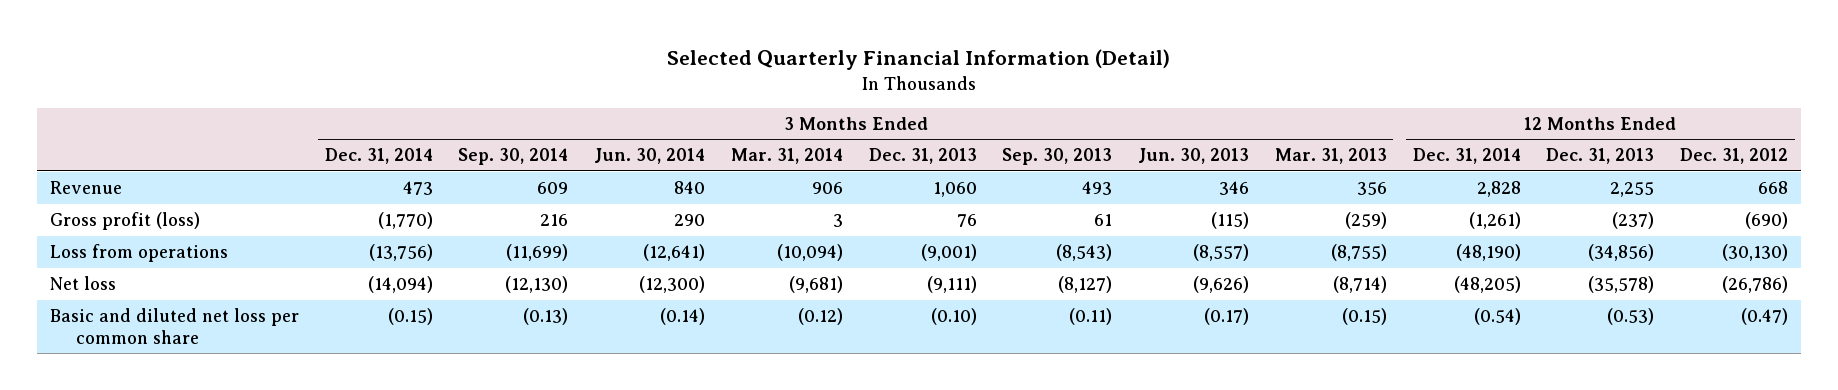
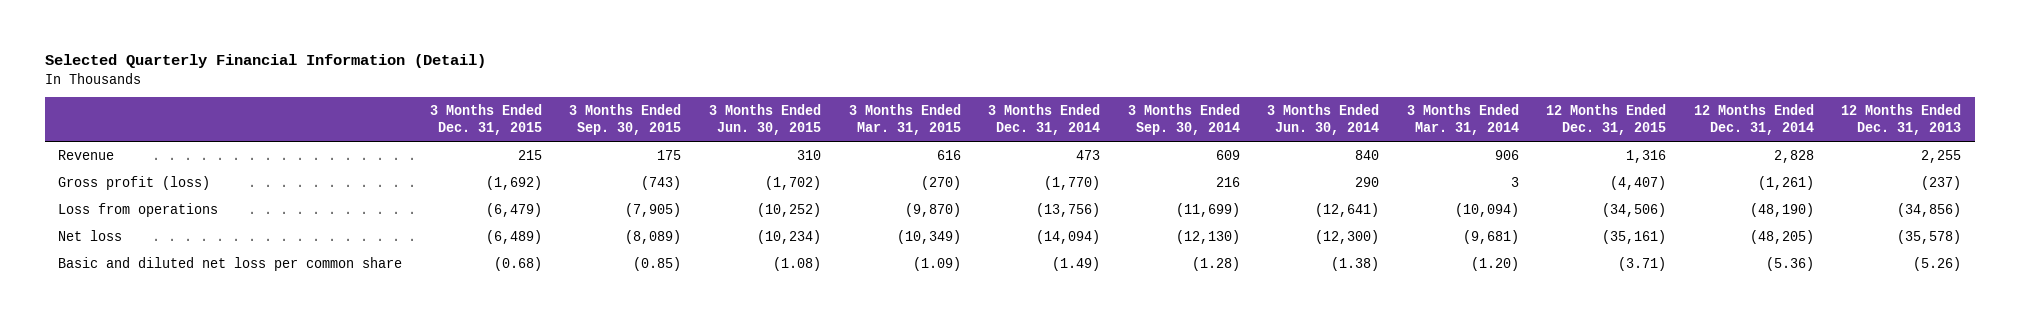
[868,148,977,165] Dec. 31, 2013 -> none
[1002,148,1113,166] Sep. 30, 2013 -> none
[1138,148,1250,165] Jun. 30, 2013 -> none
[1274,148,1387,165] Mar. 31, 2013 -> none
[1680,148,1789,165] Dec. 31, 2012 -> none
none -> [429,103,542,136] 3 Months Ended Dec. 31, 2015
none -> [569,103,682,136] 3 Months Ended Sep. 30, 2015
none -> [708,103,821,136] 3 Months Ended Jun. 30, 2015
none -> [848,103,961,136] 3 Months Ended Mar. 31, 2015
none -> [1546,103,1667,136] 12 Months Ended Dec. 31, 2015
[387,308,433,326] (0.15) -> [1052,256,1101,271] (1.49)
[523,308,569,326] (0.13) -> [1191,256,1240,271] (1.28)
[660,308,706,326] (0.14) -> [1331,256,1380,271] (1.38)
[797,308,843,326] (0.12) -> [1470,256,1519,271] (1.20)
[1473,308,1521,326] (0.54) -> [1765,256,1814,271] (5.36)
[1607,308,1655,326] (0.53) -> [1913,256,1962,271] (5.26)

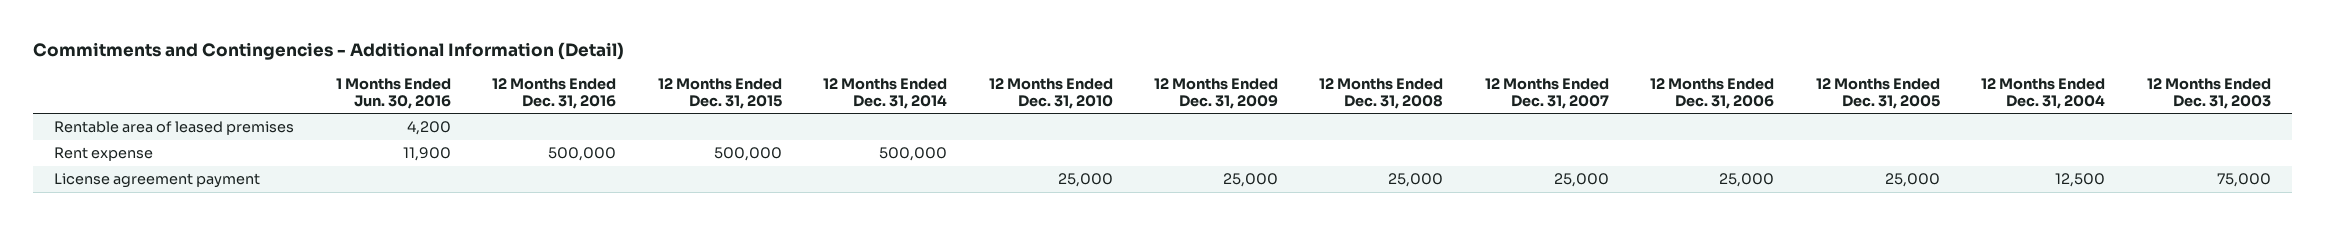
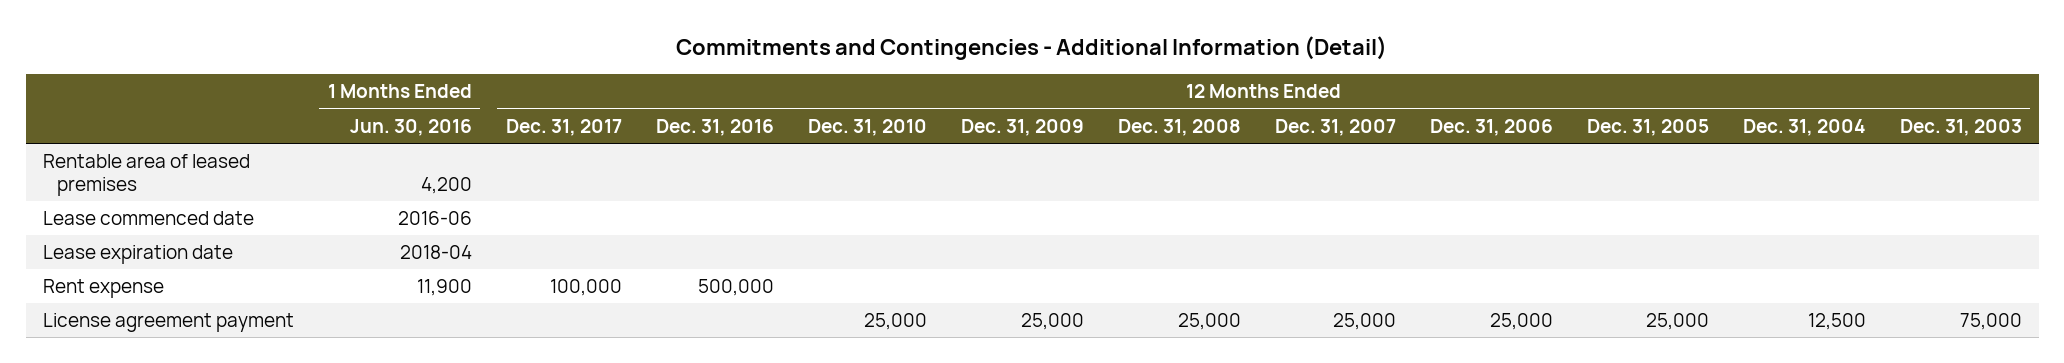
[657,77,782,109] 12 Months Ended Dec. 31, 2015 -> none
[823,77,948,109] 12 Months Ended Dec. 31, 2014 -> none
none -> [505,118,622,136] Dec. 31, 2017
none -> [42,211,254,226] Lease commenced date
none -> [42,245,233,265] Lease expiration date

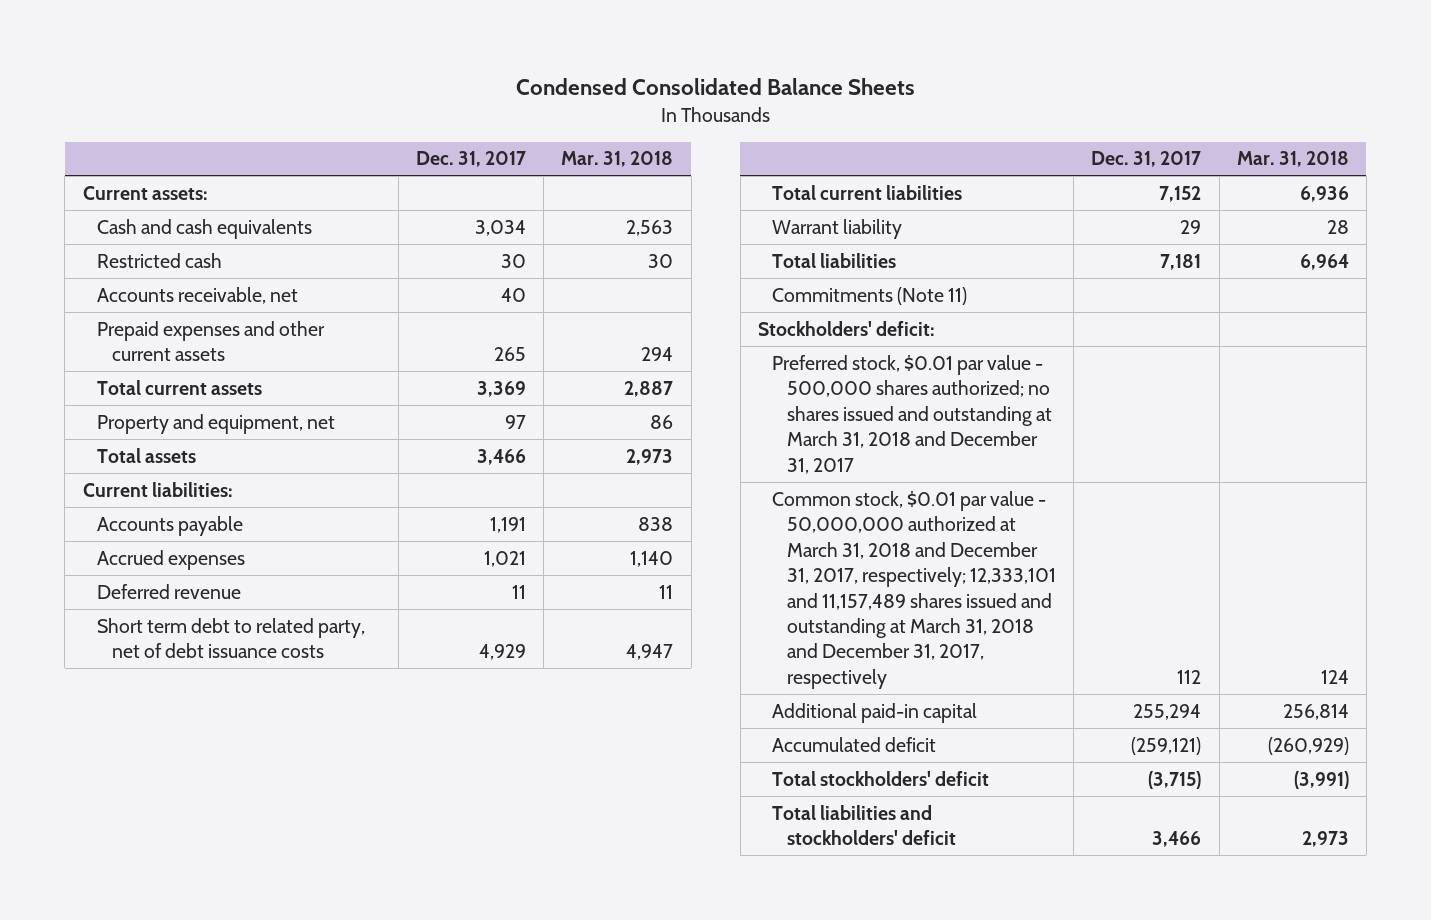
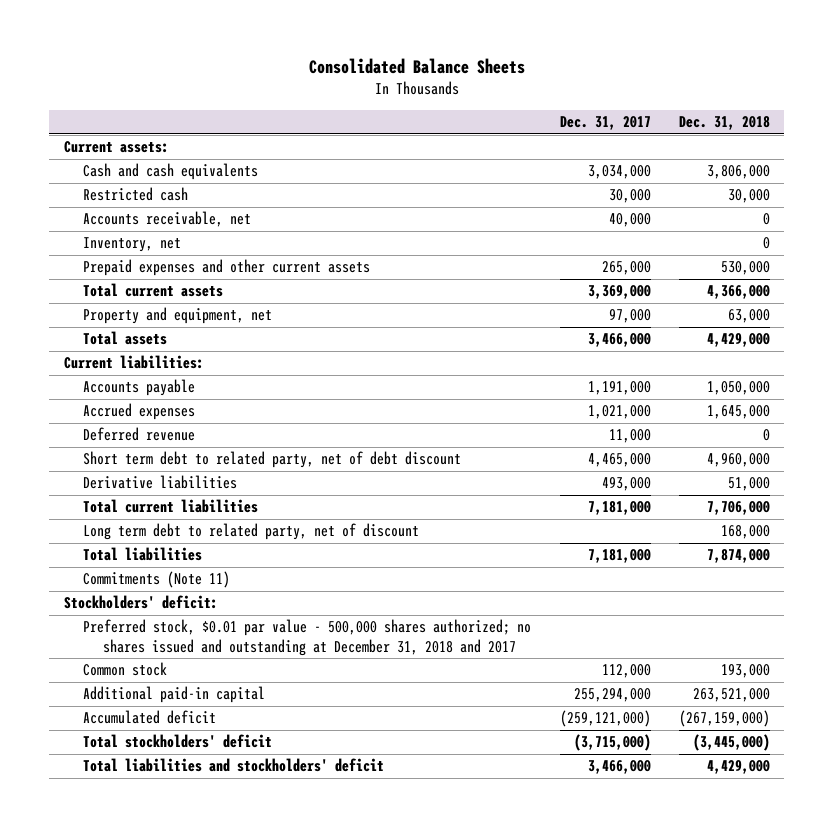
[515,78,915,96] Condensed Consolidated Balance Sheets -> [308,58,525,75] Consolidated Balance Sheets
[561,151,674,168] Mar. 31, 2018 -> none
none -> [679,116,771,131] Dec. 31, 2018
[474,219,526,236] 3,034 -> [587,165,651,180] 3,034,000
[500,253,526,268] 30 -> [608,189,651,204] 30,000
[500,287,526,302] 40 -> [608,213,651,228] 40,000
none -> [83,237,182,253] Inventory, net
[493,347,526,362] 265 -> [601,261,651,276] 265,000
[476,380,526,397] 3,369 -> [587,285,651,300] 3,369,000
[504,414,526,429] 97 -> [608,309,651,324] 97,000
[476,448,526,465] 3,466 -> [587,333,651,348] 3,466,000
[772,218,903,239] Warrant liability -> none
[489,516,526,533] 1,191 -> [587,381,651,396] 1,191,000
[483,550,526,567] 1,021 -> [587,405,651,420] 1,021,000
[511,584,526,599] 11 -> [608,429,651,444] 11,000
[97,617,366,659] Short term debt to related party, net of debt issuance costs -> [83,451,462,469] Short term debt to related party, net of debt discount
[478,644,526,661] 4,929 -> [587,453,651,468] 4,465,000
none -> [83,475,238,490] Derivative liabilities
[1159,185,1202,202] 7,152 -> [587,501,651,516] 7,181,000
none -> [83,523,420,541] Long term debt to related party, net of discount
[1160,253,1202,270] 7,181 -> [587,549,651,564] 7,181,000
[772,490,1056,689] Common stock, $0.01 par value - 50,000,000 authorized at March 31, 2018 and December 31, 2017, respectively; 12,333,101 and 11,157,489 shares issued and outstanding at March 31, 2018 and December 31, 2017, respectively -> none
[772,354,1052,474] Preferred stock, $0.01 par value - 500,000 shares authorized; no shares issued and outstanding at March 31, 2018 and December 31, 2017 -> [83,619,532,656] Preferred stock, $0.01 par value - 500,000 shares authorized; no shares issued and outstanding at December 31, 2018 and 2017
none -> [83,662,168,677] Common stock
[1133,703,1202,720] 255,294 -> [573,688,651,703] 255,294,000
[1131,736,1202,755] (259,121) -> [559,710,651,728] (259,121,000)
[1148,770,1202,789] (3,715) -> [573,734,651,752] (3,715,000)
[1152,831,1202,848] 3,466 -> [587,760,651,775] 3,466,000

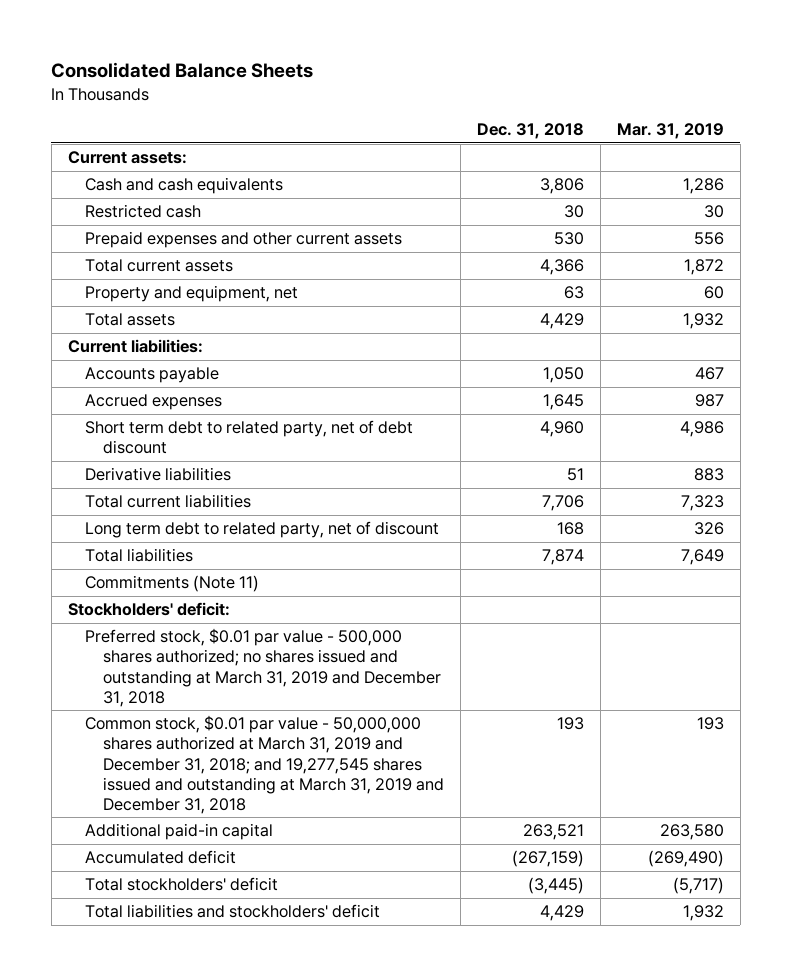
[559,116,651,131] Dec. 31, 2017 -> none
none -> [616,123,724,140] Mar. 31, 2019
[83,211,252,228] Accounts receivable, net -> none
[83,237,182,253] Inventory, net -> none
[707,165,771,180] 3,806,000 -> [539,178,584,195] 3,806
[728,189,771,204] 30,000 -> [563,205,584,219] 30
[721,261,771,276] 530,000 -> [553,232,584,246] 530
[707,285,771,300] 4,366,000 -> [539,259,584,276] 4,366
[728,309,771,324] 63,000 -> [563,286,584,300] 63
[707,333,771,348] 4,429,000 -> [539,313,584,330] 4,429
[83,427,196,442] Deferred revenue -> none
[707,381,771,396] 1,050,000 -> [542,367,584,384] 1,050
[707,405,771,420] 1,645,000 -> [542,394,584,411] 1,645
[707,453,771,468] 4,960,000 -> [539,421,584,438] 4,960
[728,477,771,492] 51,000 -> [566,468,584,482] 51
[707,501,771,516] 7,706,000 -> [541,495,584,512] 7,706
[721,525,771,540] 168,000 -> [556,522,584,536] 168
[707,549,771,564] 7,874,000 -> [541,549,584,566] 7,874
[83,662,168,677] Common stock -> none
[83,619,532,656] Preferred stock, $0.01 par value - 500,000 shares authorized; no shares issued and outstanding at December 31, 2018 and 2017 -> [85,628,441,707] Preferred stock, $0.01 par value - 500,000 shares authorized; no shares issued and outstanding at March 31, 2019 and December 31, 2018
none -> [85,715,444,814] Common stock, $0.01 par value - 50,000,000 shares authorized at March 31, 2019 and December 31, 2018; and 19,277,545 shares issued and outstanding at March 31, 2019 and December 31, 2018
[693,688,771,703] 263,521,000 -> [522,824,584,841] 263,521
[679,710,771,728] (267,159,000) -> [511,850,584,868] (267,159)
[693,734,771,752] (3,445,000) -> [527,877,584,895] (3,445)
[707,760,771,775] 4,429,000 -> [539,905,584,922] 4,429

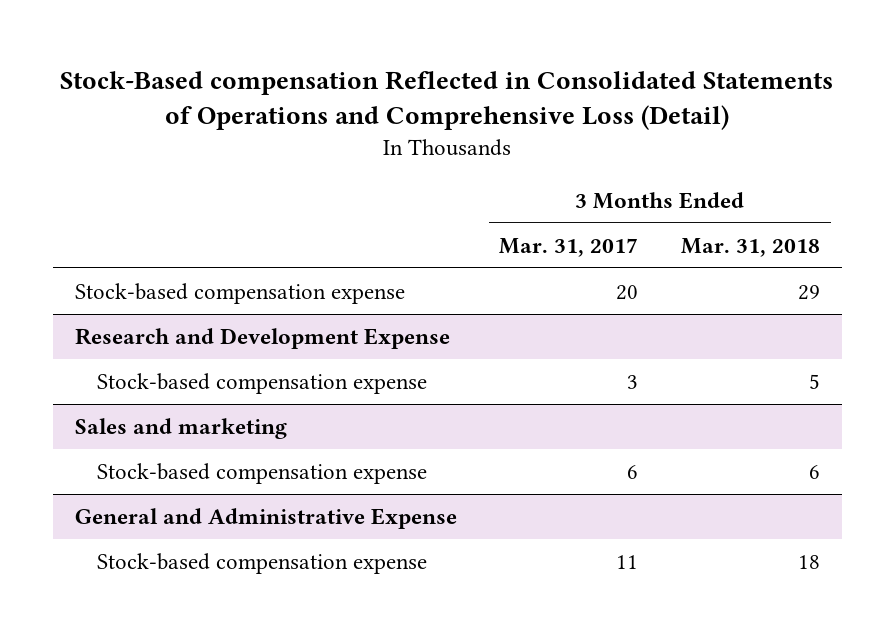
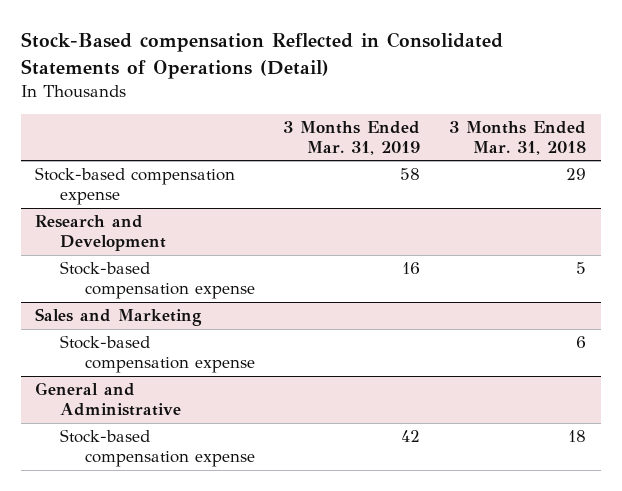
[60,70,834,131] Stock-Based compensation Reflected in Consolidated Statements of Operations and Comprehensive Loss (Detail) -> [20,32,503,79] Stock-Based compensation Reflected in Consolidated Statements of Operations (Detail)
[499,237,639,257] Mar. 31, 2017 -> none
none -> [283,120,421,155] 3 Months Ended Mar. 31, 2019
[74,327,450,349] Research and Development Expense -> [35,215,166,251] Research and Development
[74,417,287,439] Sales and marketing -> [35,308,203,327] Sales and Marketing
[74,507,457,529] General and Administrative Expense -> [35,382,181,416] General and Administrative

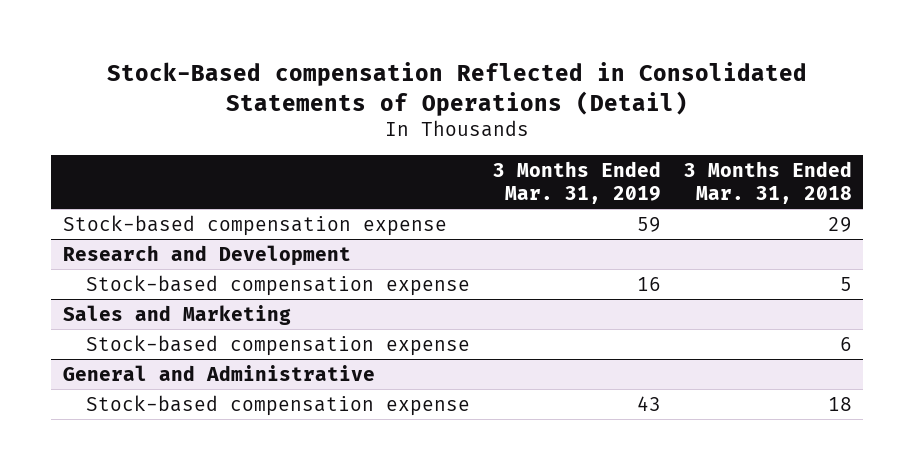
[400,168,421,181] 58 -> [636,216,661,232] 59
[401,430,421,443] 42 -> [636,395,661,411] 43

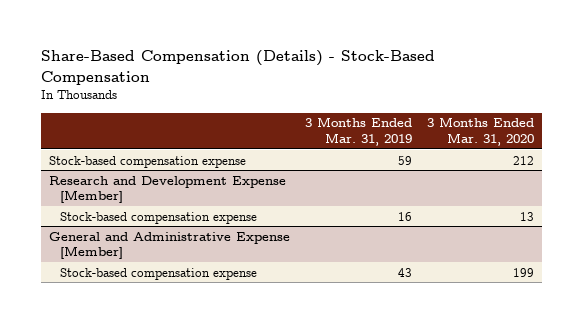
[107,61,808,116] Stock-Based compensation Reflected in Consolidated Statements of Operations (Detail) -> [40,50,435,85] Share-Based Compensation (Details) - Stock-Based Compensation
[683,161,852,204] 3 Months Ended Mar. 31, 2018 -> none
none -> [427,117,535,146] 3 Months Ended Mar. 31, 2020
[62,244,351,266] Research and Development -> [48,175,286,204] Research and Development Expense [Member]
[62,304,291,325] Sales and Marketing -> none
[85,334,470,356] Stock-based compensation expense -> none
[62,364,375,381] General and Administrative -> [48,231,290,260] General and Administrative Expense [Member]

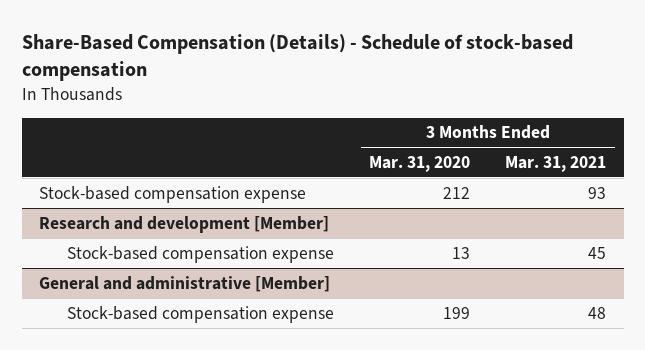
[40,50,435,85] Share-Based Compensation (Details) - Stock-Based Compensation -> [21,34,573,82] Share-Based Compensation (Details) - Schedule of stock-based compensation
[304,117,412,146] 3 Months Ended Mar. 31, 2019 -> none
none -> [505,155,607,172] Mar. 31, 2021
[48,175,286,204] Research and Development Expense [Member] -> [39,215,330,233] Research and development [Member]
[48,231,290,260] General and Administrative Expense [Member] -> [39,275,331,292] General and administrative [Member]

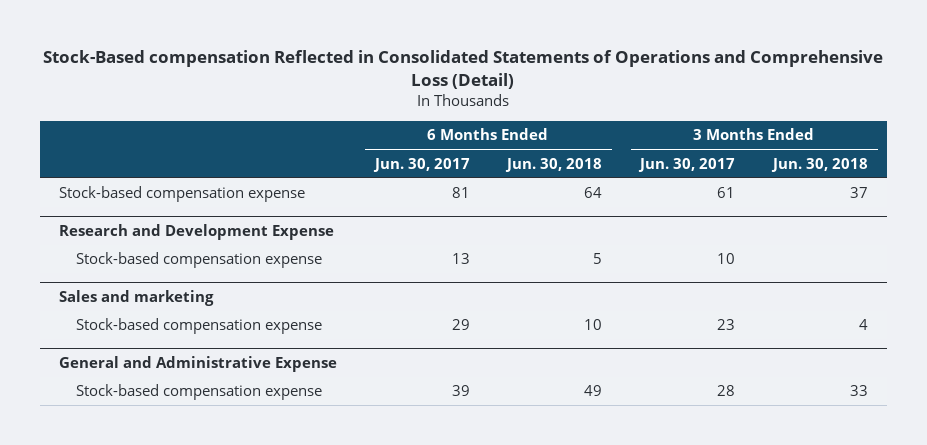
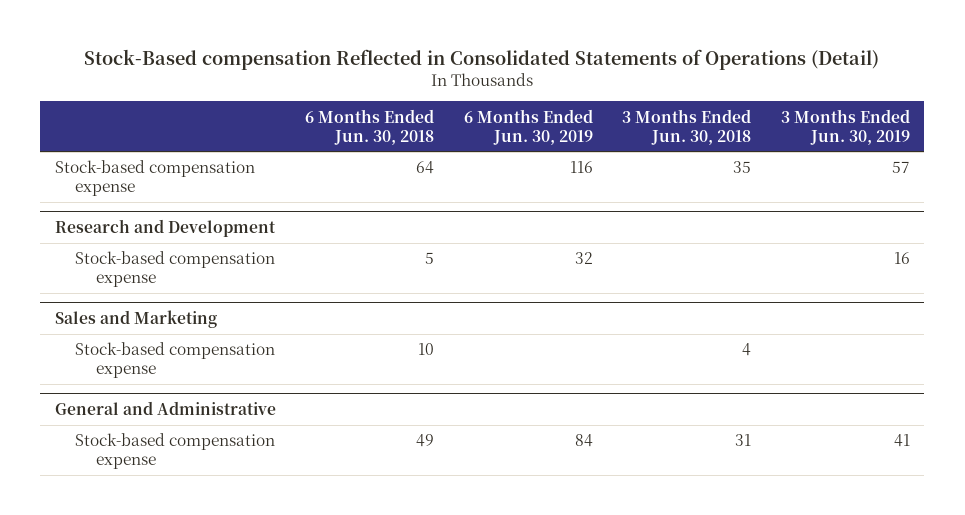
[43,49,884,89] Stock-Based compensation Reflected in Consolidated Statements of Operations and Comprehensive Loss (Detail) -> [84,48,880,70] Stock-Based compensation Reflected in Consolidated Statements of Operations (Detail)
[372,157,470,172] Jun. 30, 2017 -> none
[638,157,736,172] Jun. 30, 2017 -> none
none -> [463,108,593,145] 6 Months Ended Jun. 30, 2019
none -> [780,108,910,145] 3 Months Ended Jun. 30, 2019
[850,187,869,199] 37 -> [733,161,752,174] 35
[58,224,334,241] Research and Development Expense -> [55,218,277,237] Research and Development
[58,290,214,307] Sales and marketing -> [55,309,218,328] Sales and Marketing
[58,356,337,373] General and Administrative Expense -> [55,400,277,415] General and Administrative
[850,385,869,397] 33 -> [735,434,752,447] 31

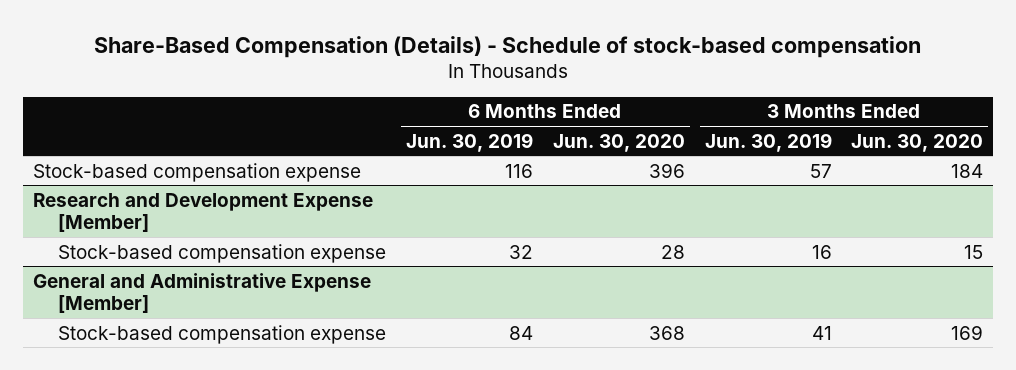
[84,48,880,70] Stock-Based compensation Reflected in Consolidated Statements of Operations (Detail) -> [94,35,922,58] Share-Based Compensation (Details) - Schedule of stock-based compensation
[305,108,435,145] 6 Months Ended Jun. 30, 2018 -> none
[622,108,752,145] 3 Months Ended Jun. 30, 2018 -> none
none -> [552,133,685,152] Jun. 30, 2020
none -> [851,133,984,152] Jun. 30, 2020
[55,218,277,237] Research and Development -> [33,192,374,232] Research and Development Expense [Member]
[55,309,218,328] Sales and Marketing -> none
[75,342,276,379] Stock-based compensation expense -> none
[55,400,277,415] General and Administrative -> [33,272,372,313] General and Administrative Expense [Member]

